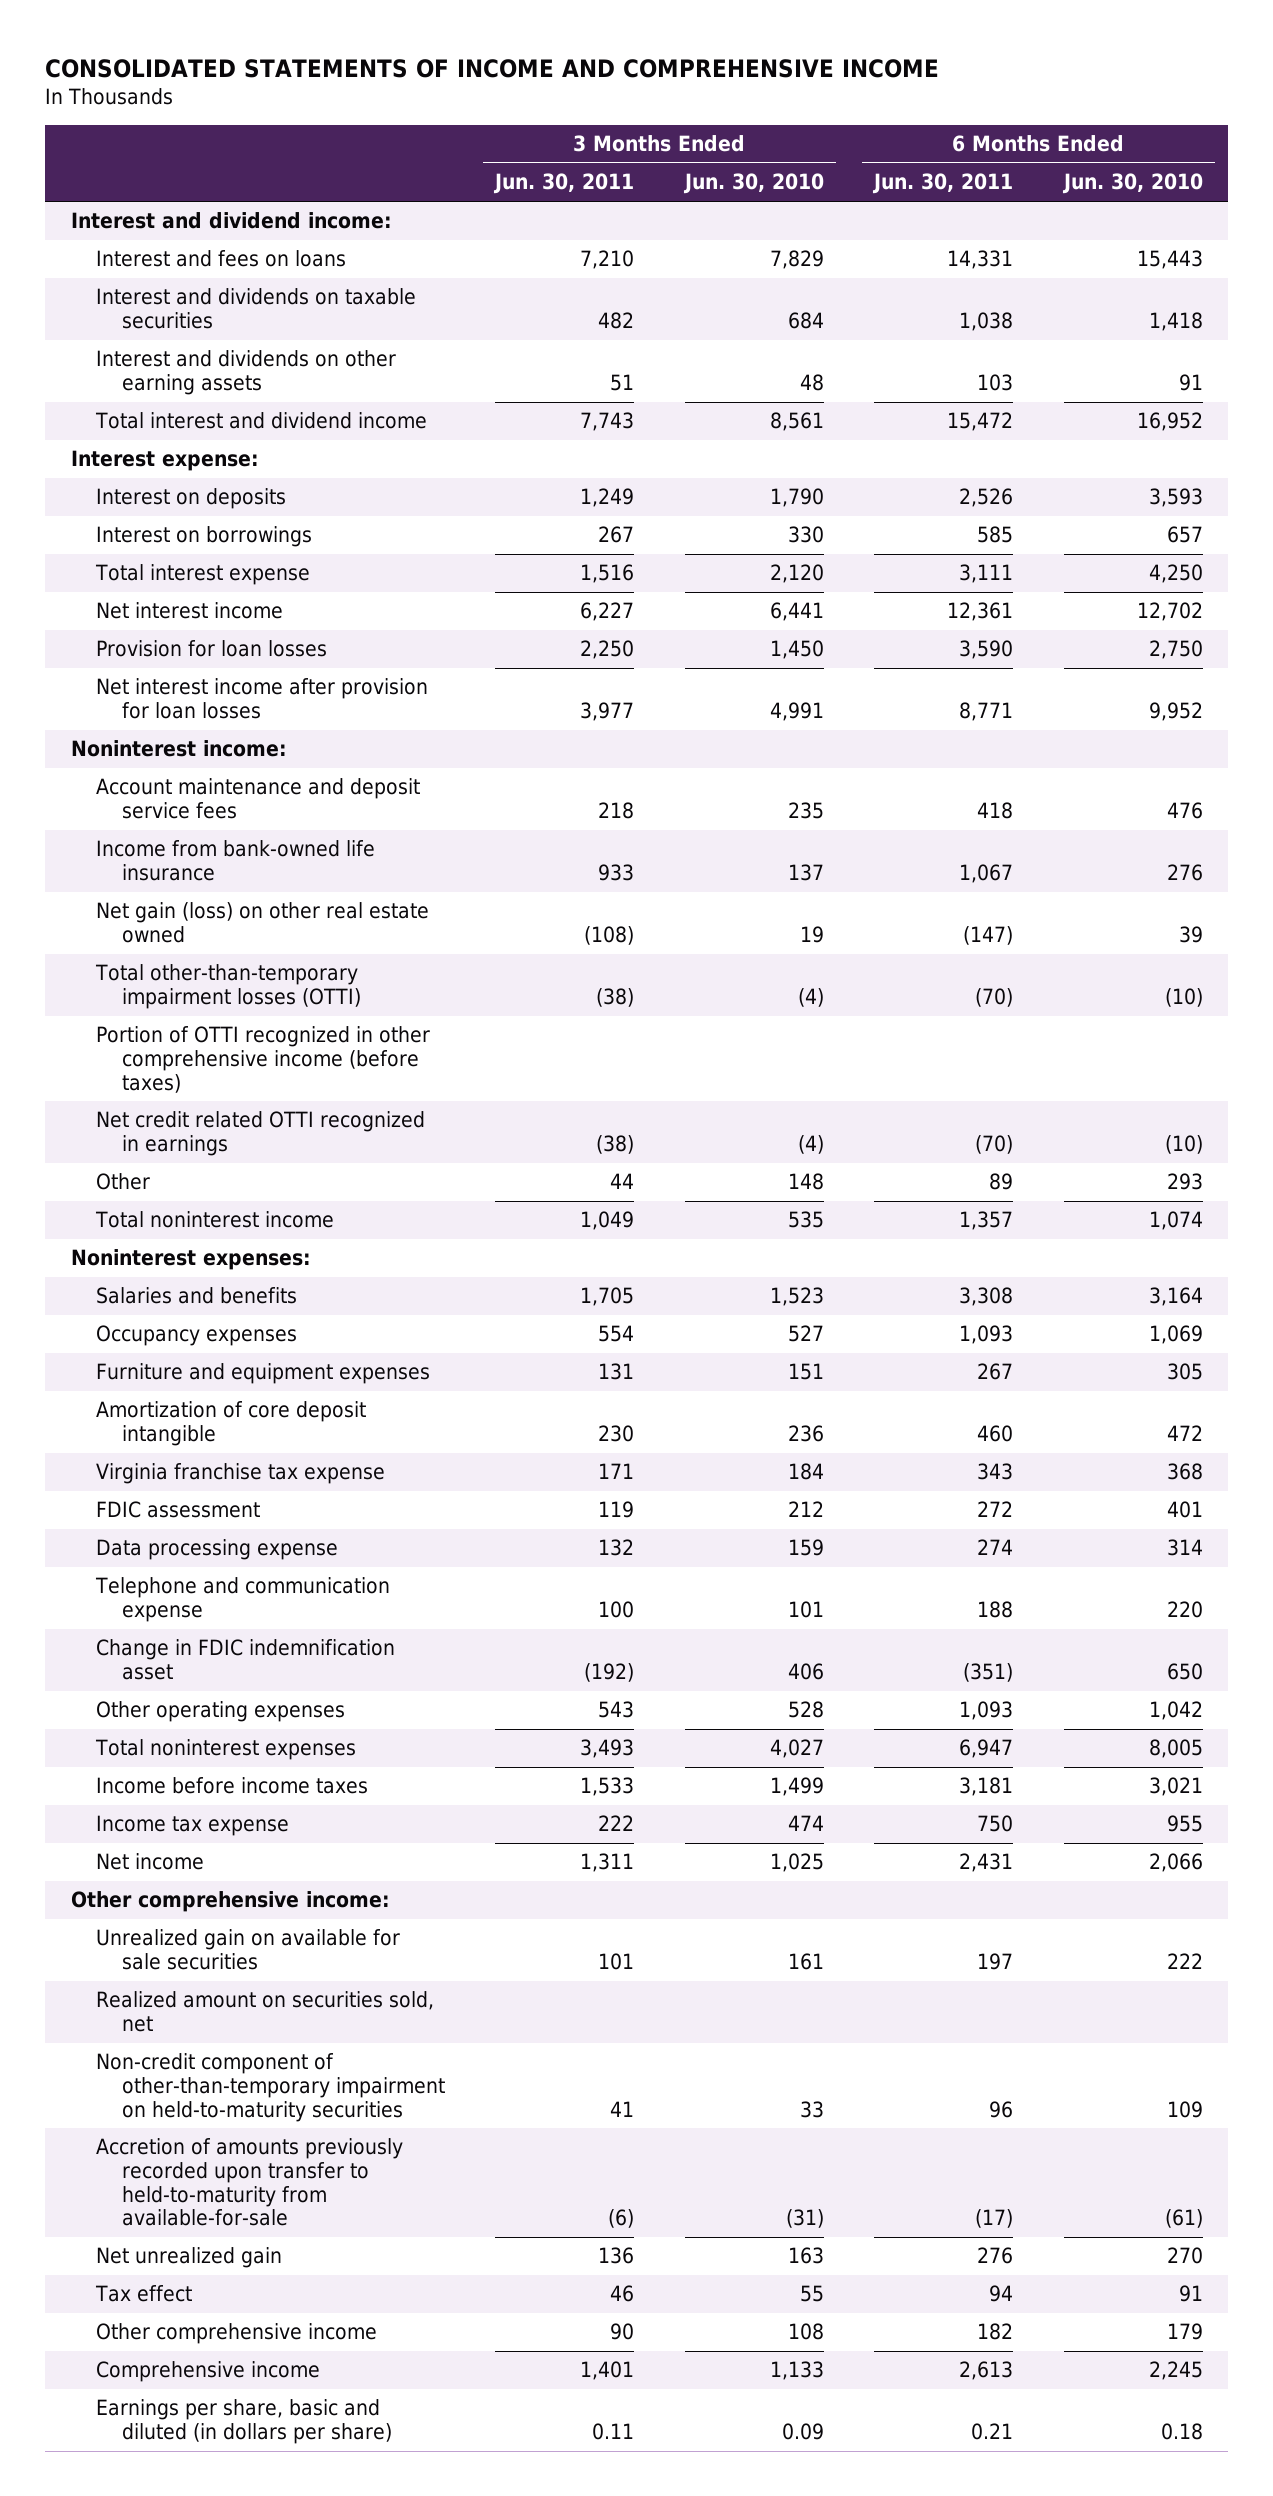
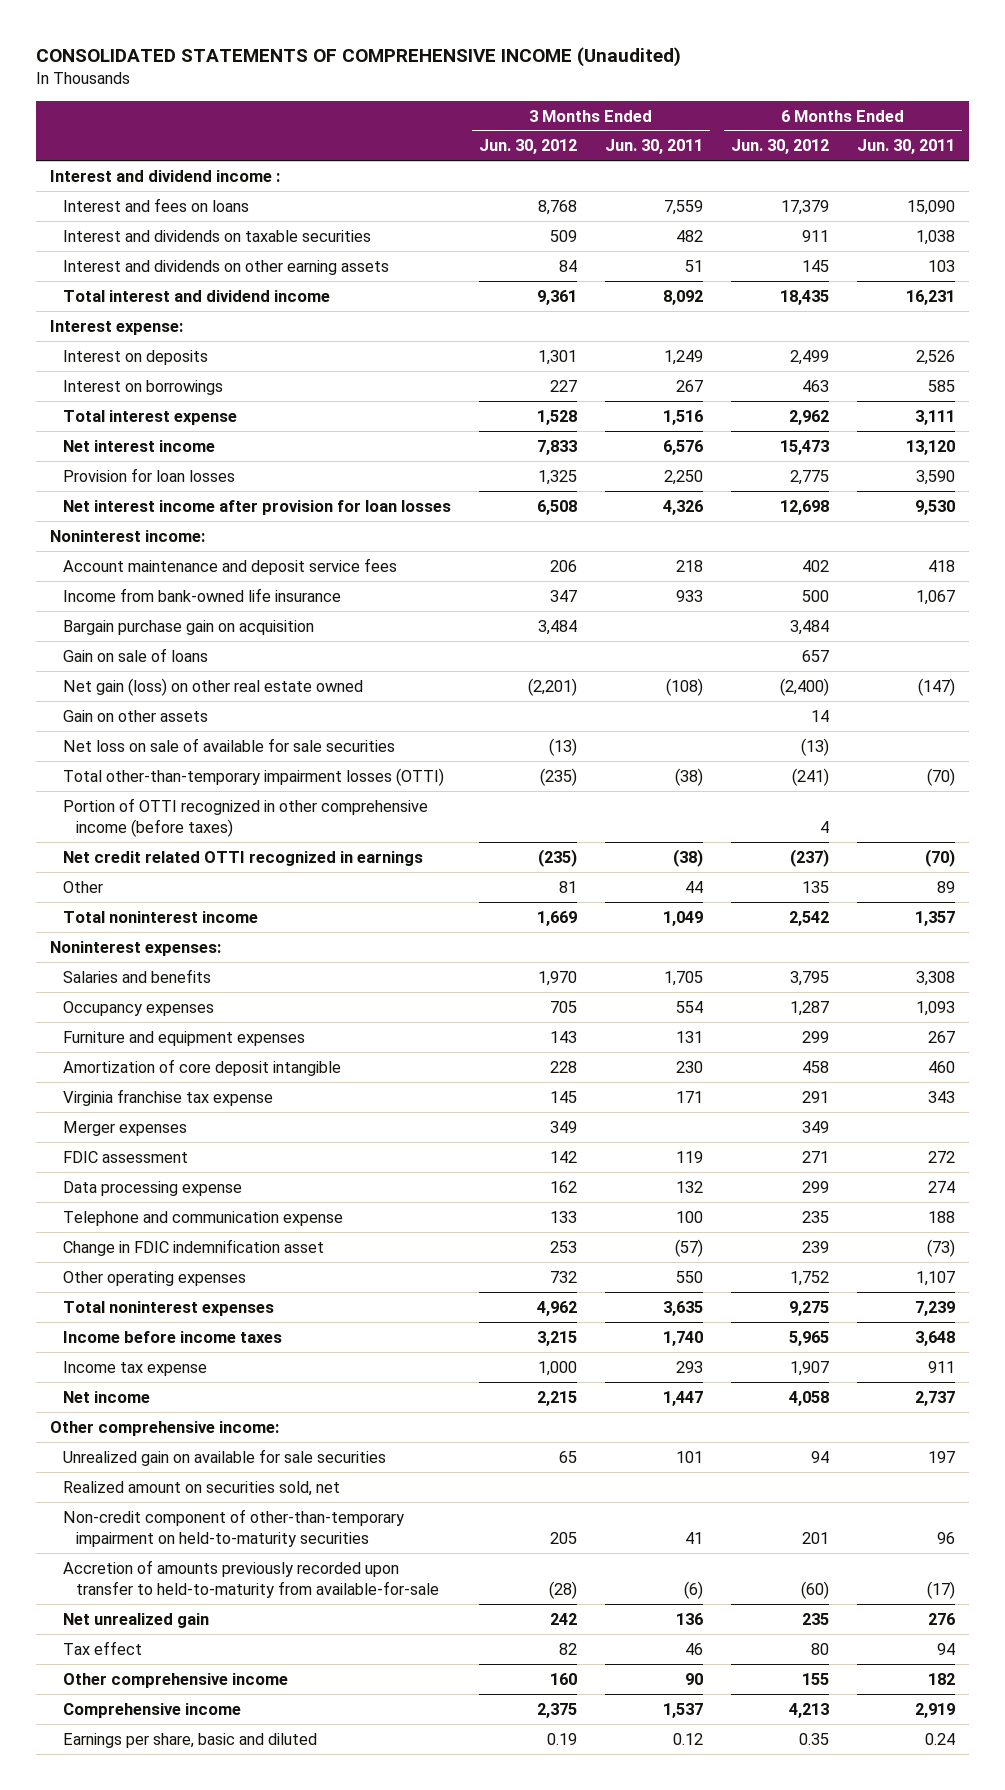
[45,59,940,79] CONSOLIDATED STATEMENTS OF INCOME AND COMPREHENSIVE INCOME -> [36,46,682,67] CONSOLIDATED STATEMENTS OF COMPREHENSIVE INCOME (Unaudited)
[682,173,824,195] Jun. 30, 2010 -> none
[1061,173,1203,195] Jun. 30, 2010 -> none
none -> [479,139,578,155] Jun. 30, 2012
none -> [731,139,830,155] Jun. 30, 2012
[70,212,392,230] Interest and dividend income: -> [50,169,281,182] Interest and dividend income :
[580,250,635,270] 7,210 -> [664,199,704,215] 7,559
[947,250,1014,270] 14,331 -> [907,199,956,215] 15,090
[580,412,635,432] 7,743 -> [663,289,704,305] 8,092
[947,412,1014,432] 15,472 -> [906,289,956,305] 16,231
[580,602,635,622] 6,227 -> [663,439,704,455] 6,576
[947,602,1014,622] 12,361 -> [906,439,956,455] 13,120
[580,702,635,722] 3,977 -> [663,499,704,515] 4,326
[959,702,1014,722] 8,771 -> [915,499,956,515] 9,530
none -> [63,619,315,635] Bargain purchase gain on acquisition
none -> [63,647,209,662] Gain on sale of loans
none -> [63,709,209,722] Gain on other assets
none -> [63,737,396,752] Net loss on sale of available for sale securities
none -> [63,1120,188,1136] Merger expenses
[584,1663,635,1683] (192) -> [675,1238,704,1257] (57)
[963,1663,1014,1683] (351) -> [927,1238,956,1257] (73)
[598,1701,635,1719] 543 -> [676,1270,704,1283] 550
[959,1701,1014,1721] 1,093 -> [916,1270,956,1286] 1,107
[580,1739,635,1759] 3,493 -> [663,1300,704,1316] 3,635
[959,1739,1014,1759] 6,947 -> [915,1300,956,1316] 7,239
[580,1777,635,1797] 1,533 -> [663,1330,704,1346] 1,740
[959,1777,1014,1797] 3,181 -> [915,1330,956,1346] 3,648
[598,1815,635,1832] 222 -> [676,1360,704,1373] 293
[977,1815,1014,1833] 750 -> [928,1360,956,1373] 911
[580,1853,635,1873] 1,311 -> [663,1390,704,1406] 1,447
[959,1853,1014,1873] 2,431 -> [915,1390,956,1406] 2,737
[580,2361,635,2381] 1,401 -> [663,1702,704,1718] 1,537
[959,2361,1014,2381] 2,613 -> [915,1702,956,1718] 2,919
[96,2399,392,2445] Earnings per share, basic and diluted (in dollars per share) -> [63,1732,318,1748] Earnings per share, basic and diluted
[592,2423,635,2441] 0.11 -> [673,1732,704,1745] 0.12
[971,2423,1014,2441] 0.21 -> [925,1732,956,1745] 0.24

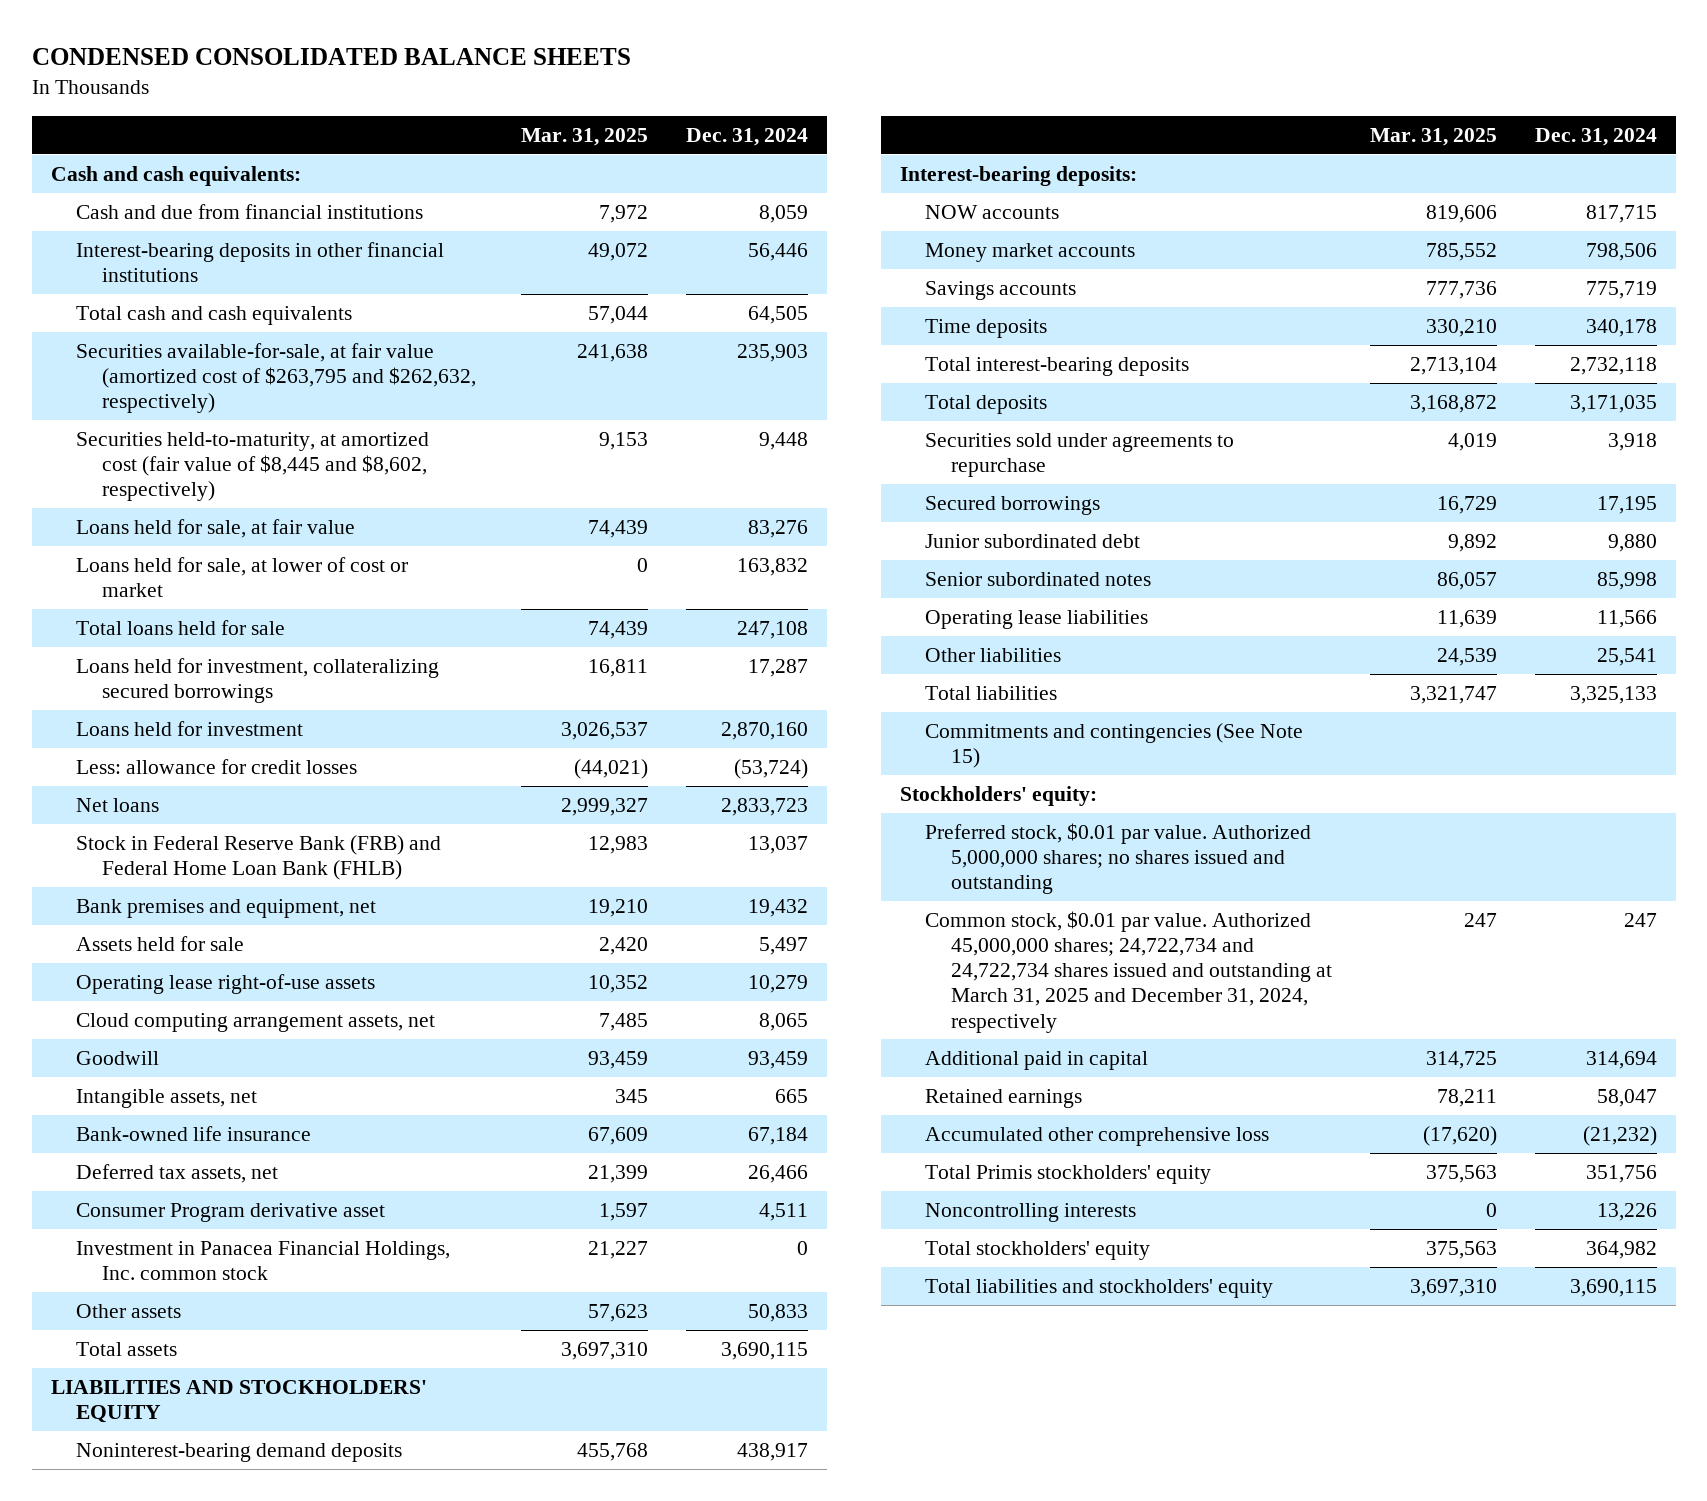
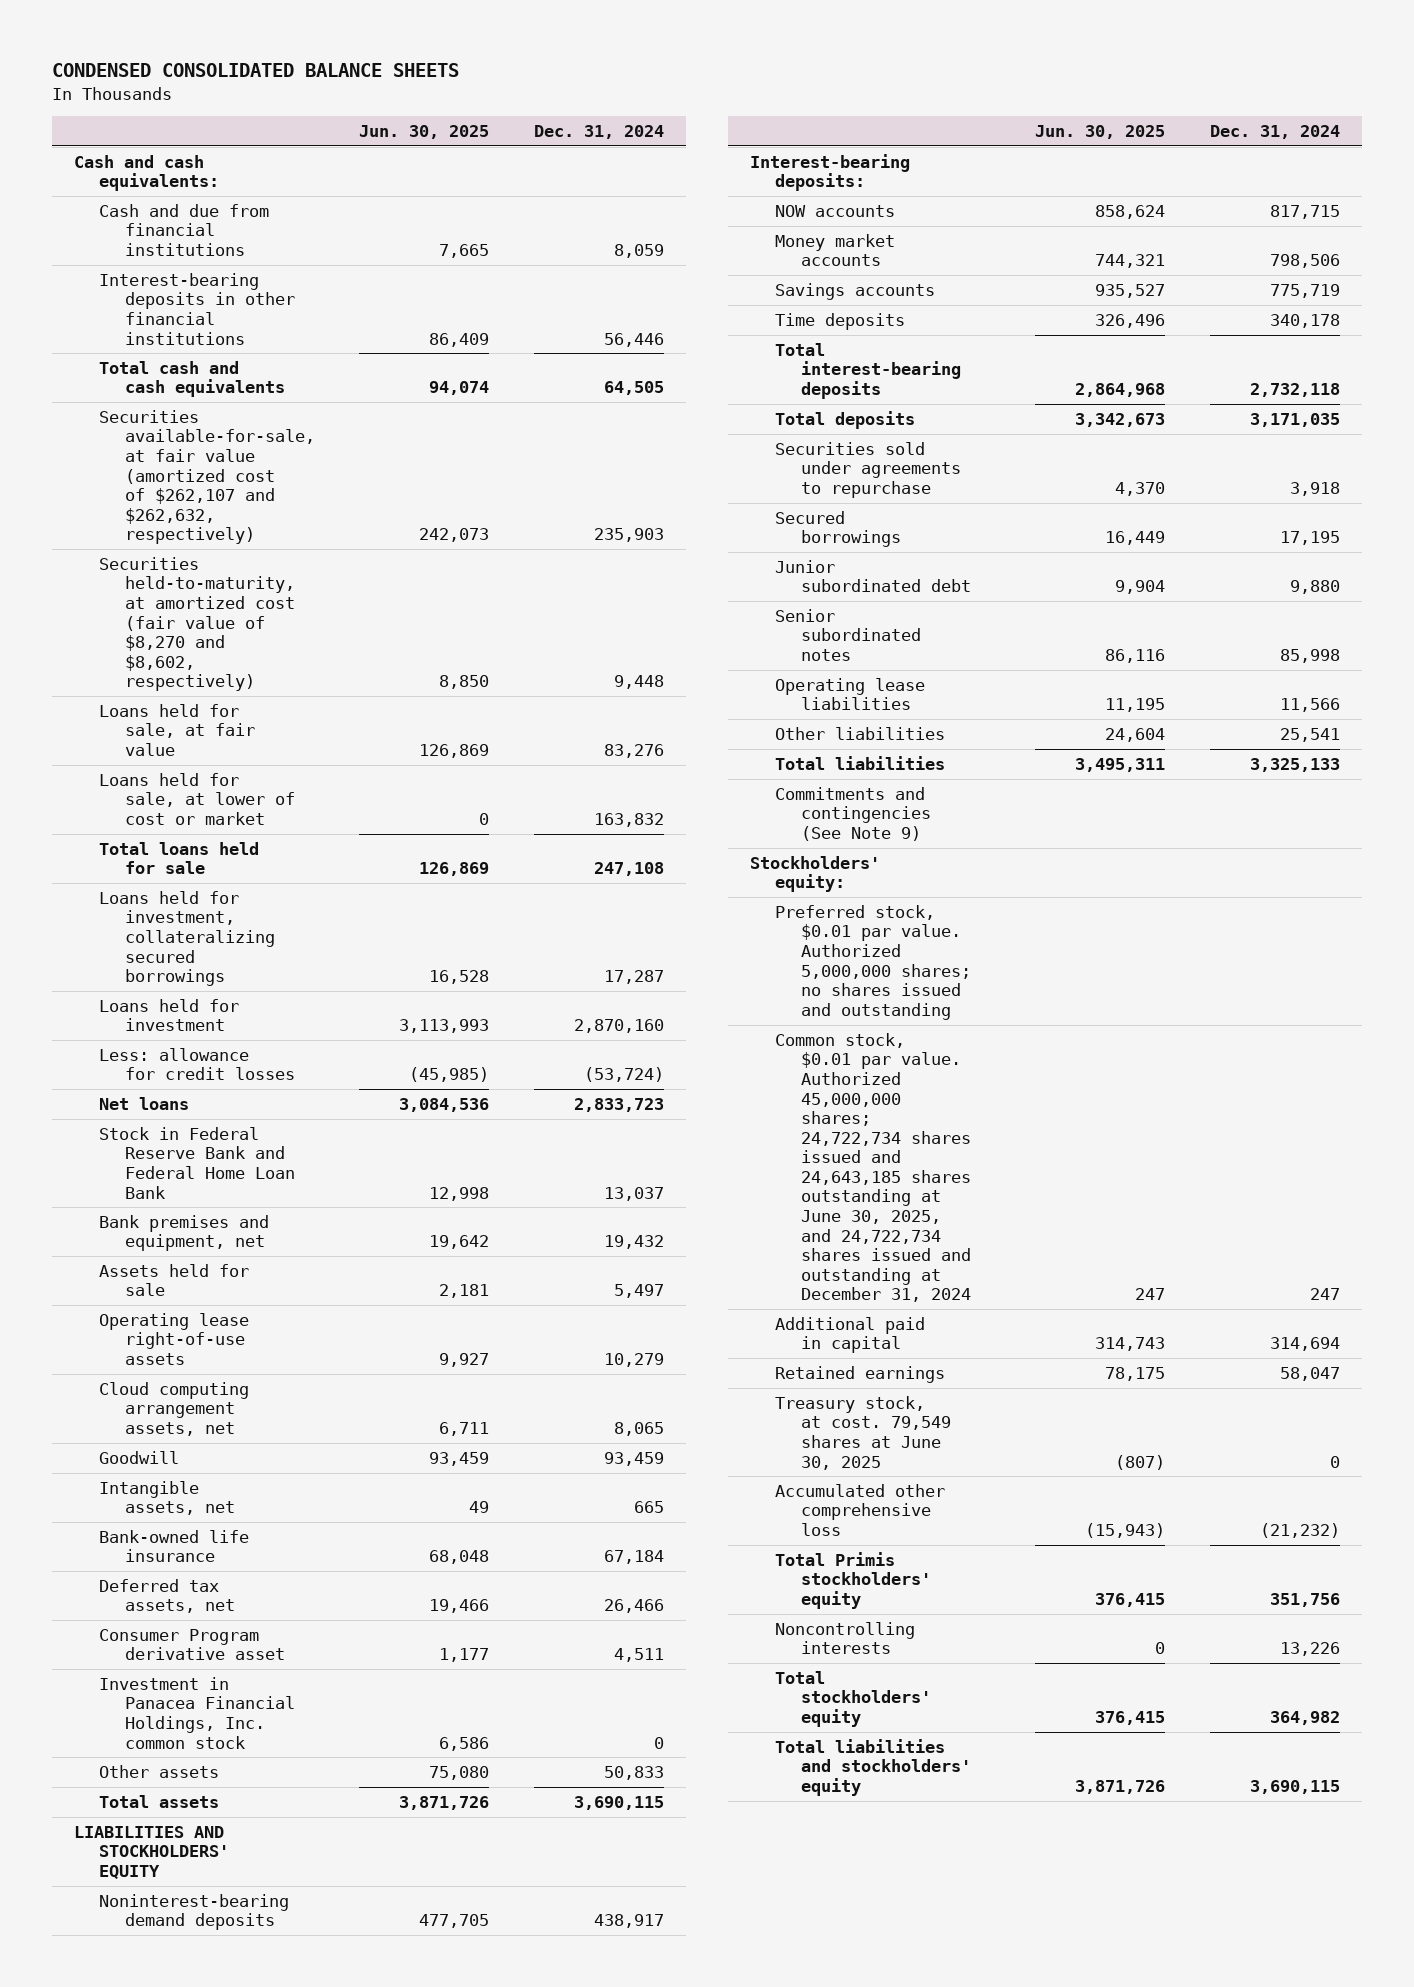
[520,127,648,146] Mar. 31, 2025 -> none
none -> [359,125,490,140] Jun. 30, 2025
[76,342,476,414] Securities available-for-sale, at fair value (amortized cost of $263,795 and $262,632, respectively) -> [99,409,315,545] Securities available-for-sale, at fair value (amortized cost of $262,107 and $262,632, respectively)
[76,431,430,502] Securities held-to-maturity, at amortized cost (fair value of $8,445 and $8,602, respectively) -> [99,556,295,692] Securities held-to-maturity, at amortized cost (fair value of $8,270 and $8,602, respectively)
[76,834,442,881] Stock in Federal Reserve Bank (FRB) and Federal Home Loan Bank (FHLB) -> [99,1126,295,1199] Stock in Federal Reserve Bank and Federal Home Loan Bank
[925,722,1304,769] Commitments and contingencies (See Note 15) -> [775,786,931,842] Commitments and contingencies (See Note 9)
[925,910,1332,1033] Common stock, $0.01 par value. Authorized 45,000,000 shares; 24,722,734 and 24,722,734 shares issued and outstanding at March 31, 2025 and December 31, 2024, respectively -> [775,1032,971,1303] Common stock, $0.01 par value. Authorized 45,000,000 shares; 24,722,734 shares issued and 24,643,185 shares outstanding at June 30, 2025, and 24,722,734 shares issued and outstanding at December 31, 2024
none -> [775,1395,951,1470] Treasury stock, at cost. 79,549 shares at June 30, 2025

